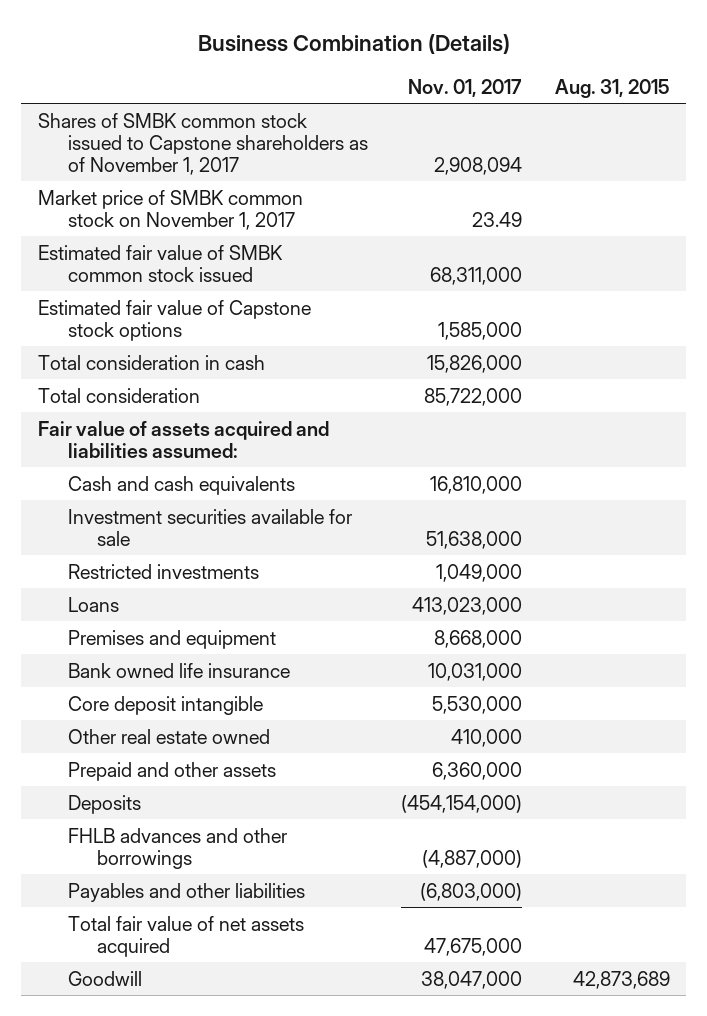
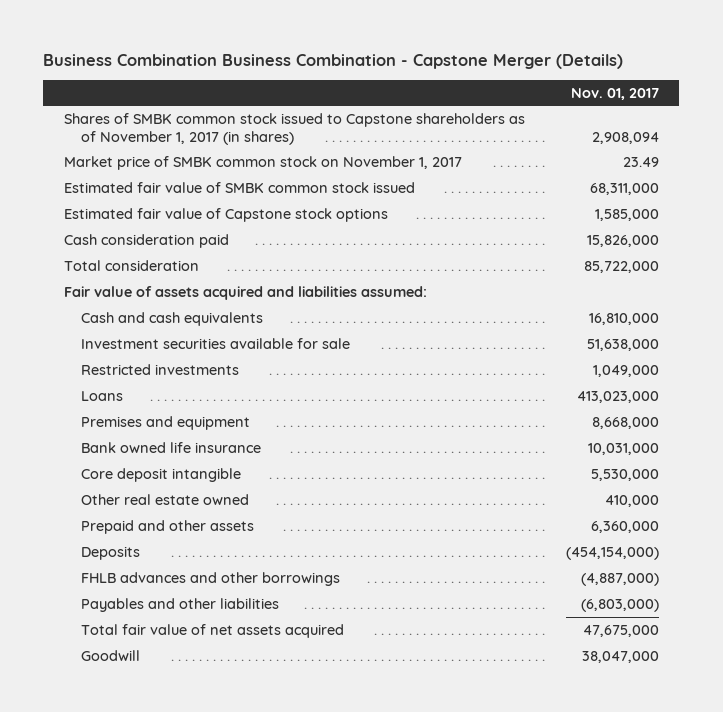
[197,34,510,55] Business Combination (Details) -> [43,53,624,69] Business Combination Business Combination - Capstone Merger (Details)
[554,78,670,98] Aug. 31, 2015 -> none
[37,112,368,175] Shares of SMBK common stock issued to Capstone shareholders as of November 1, 2017 -> [63,112,525,145] Shares of SMBK common stock issued to Capstone shareholders as of November 1, 2017 (in shares)
[37,354,265,370] Total consideration in cash -> [63,233,229,248] Cash consideration paid

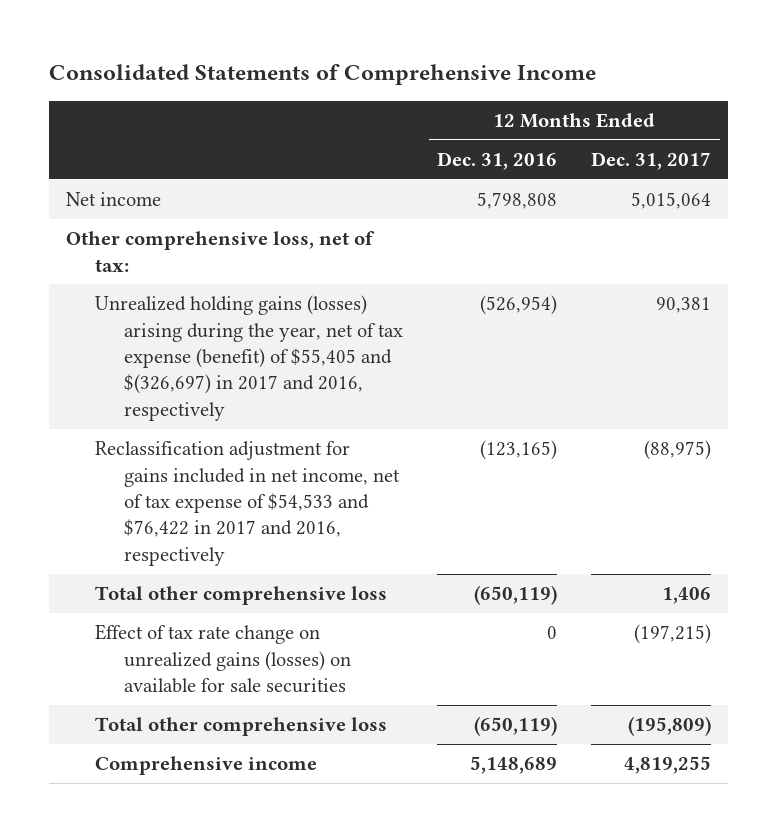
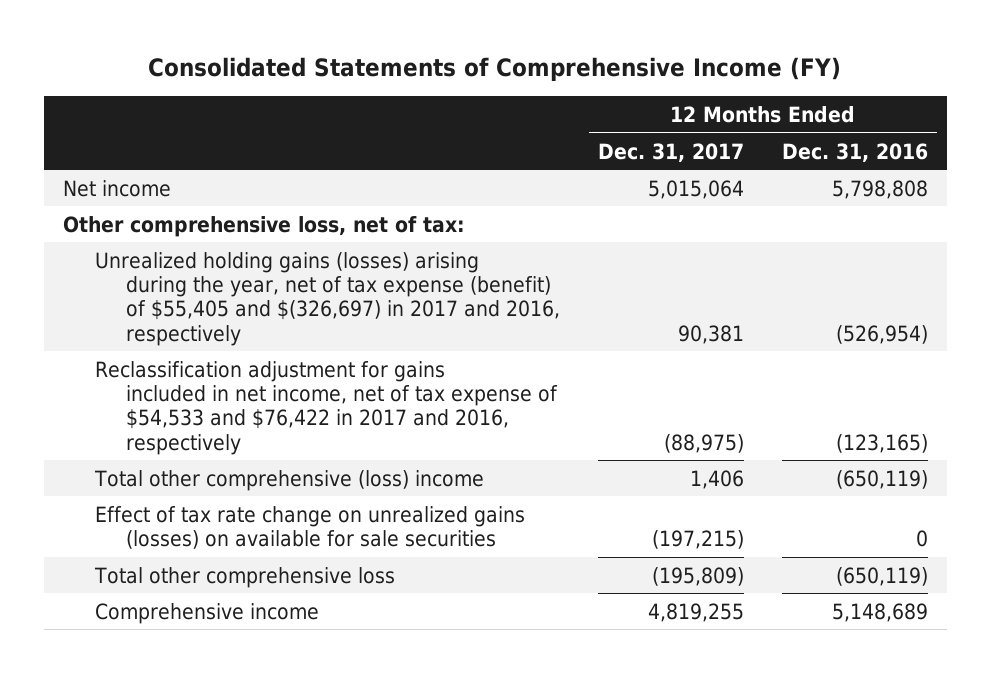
[48,64,596,86] Consolidated Statements of Comprehensive Income -> [148,56,842,81] Consolidated Statements of Comprehensive Income (FY)
[95,586,388,606] Total other comprehensive loss -> [93,469,484,491] Total other comprehensive (loss) income

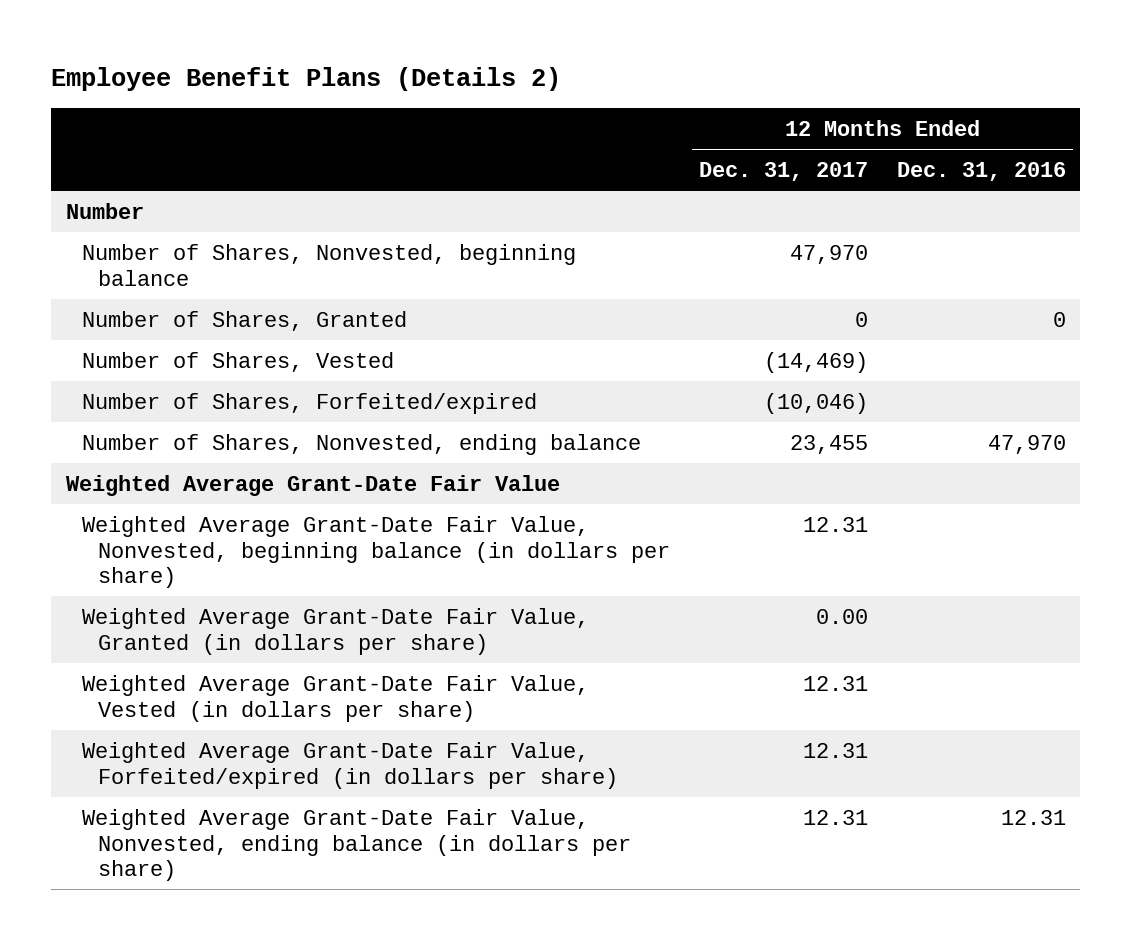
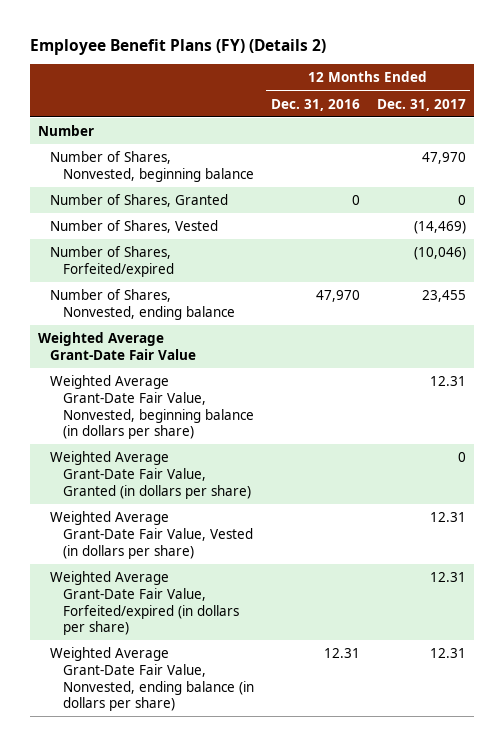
[51,66,562,91] Employee Benefit Plans (Details 2) -> [29,38,326,55] Employee Benefit Plans (FY) (Details 2)
[816,608,869,624] 0.00 -> [457,451,466,462] 0

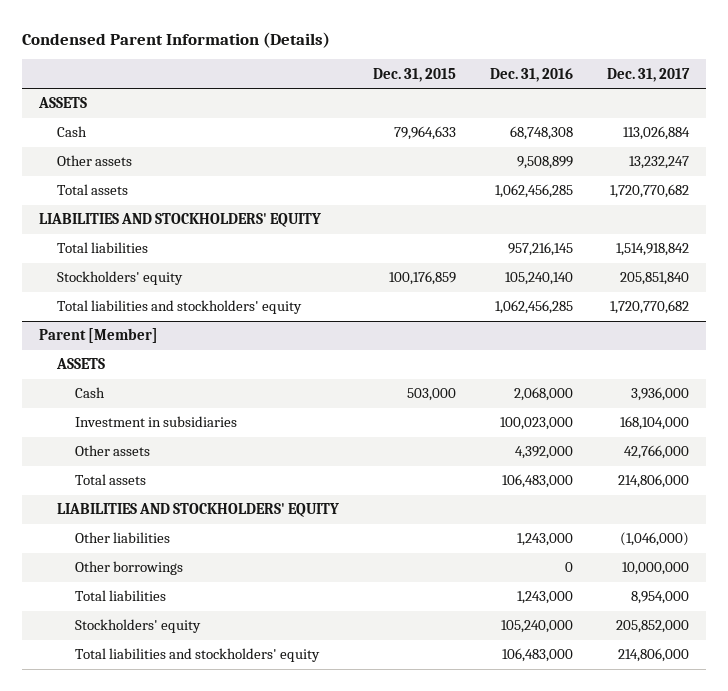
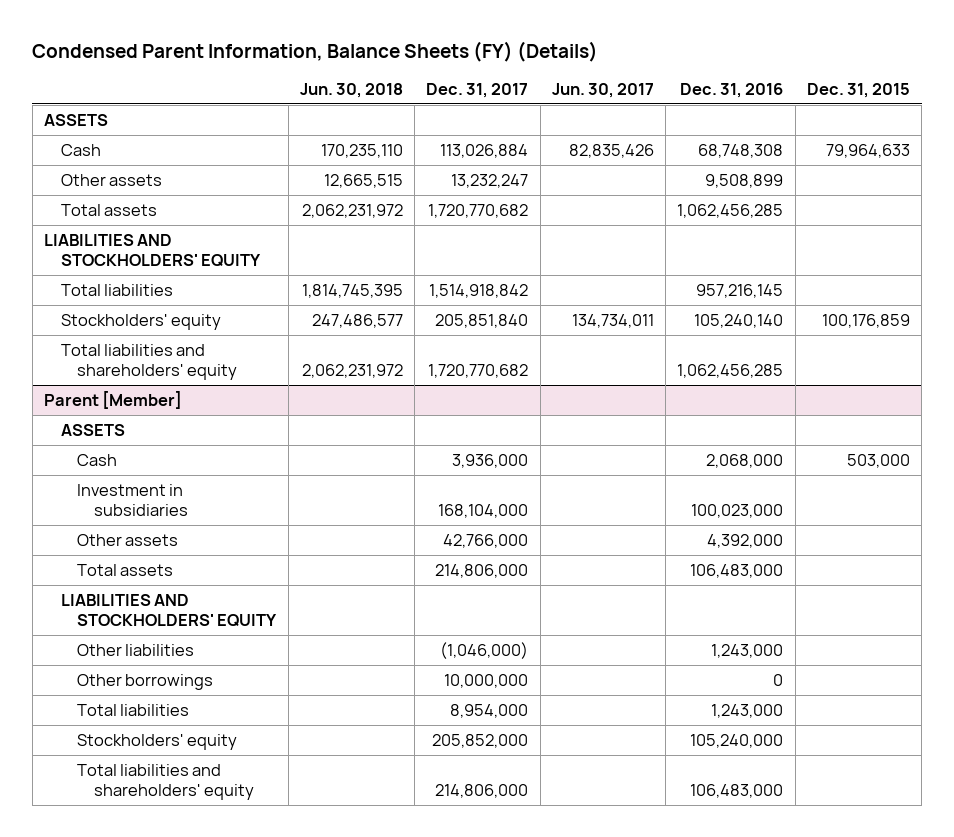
[22,31,331,48] Condensed Parent Information (Details) -> [32,40,599,62] Condensed Parent Information, Balance Sheets (FY) (Details)
none -> [299,82,403,98] Jun. 30, 2018
none -> [551,82,654,98] Jun. 30, 2017
[57,300,303,315] Total liabilities and stockholders' equity -> [60,343,238,381] Total liabilities and shareholders' equity
[75,648,321,663] Total liabilities and stockholders' equity -> [77,763,255,801] Total liabilities and shareholders' equity

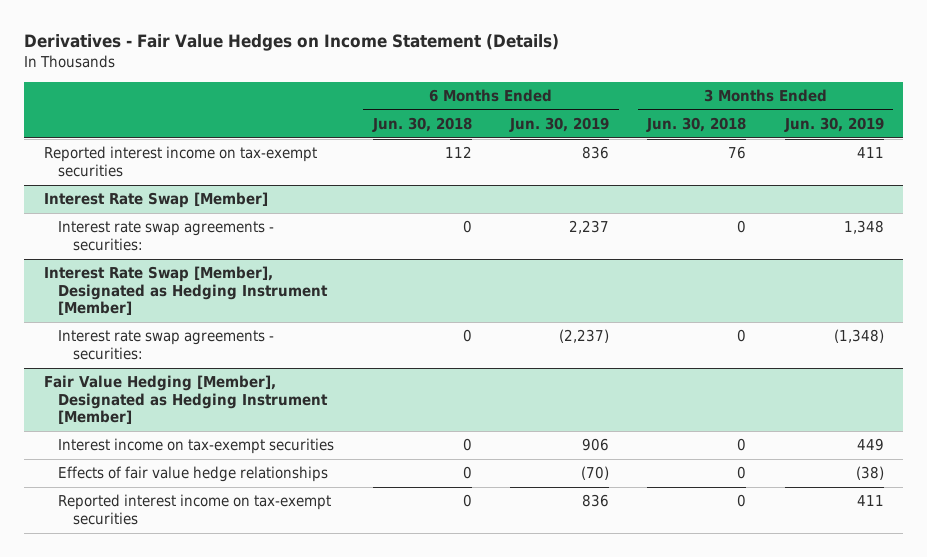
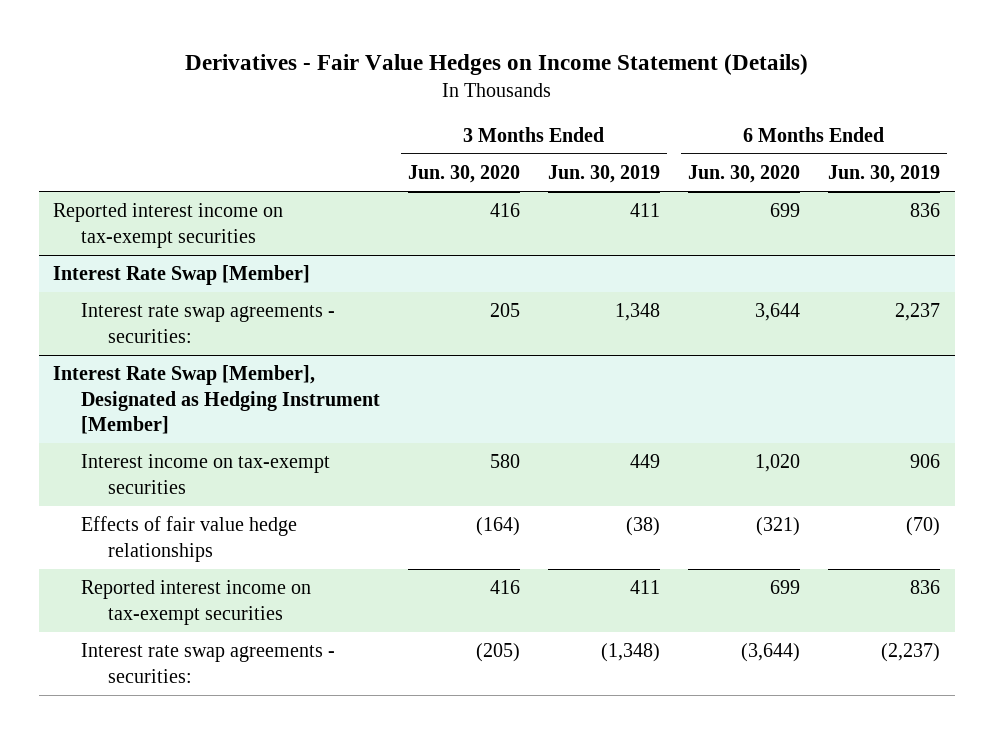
[371,117,472,133] Jun. 30, 2018 -> none
[646,117,747,133] Jun. 30, 2018 -> none
none -> [407,165,520,184] Jun. 30, 2020
none -> [688,165,801,184] Jun. 30, 2020
[43,375,329,425] Fair Value Hedging [Member], Designated as Hedging Instrument [Member] -> none
[58,330,275,360] Interest rate swap agreements - securities: -> [80,643,335,683] Interest rate swap agreements - securities:

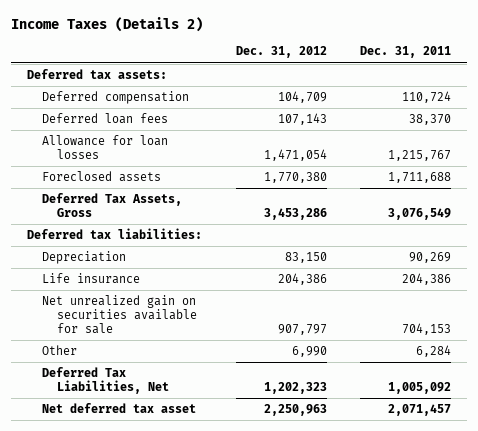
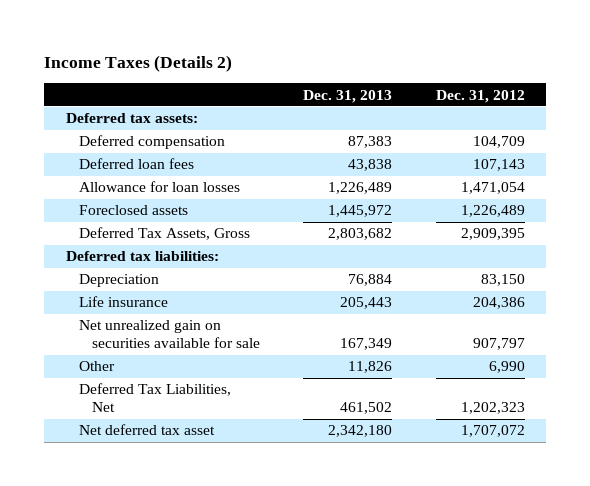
[359,46,451,59] Dec. 31, 2011 -> none
none -> [303,89,393,103] Dec. 31, 2013
[263,172,327,184] 1,770,380 -> [460,205,525,218] 1,226,489
[263,208,327,221] 3,453,286 -> [460,228,525,241] 2,909,395
[263,404,327,417] 2,250,963 -> [460,425,525,438] 1,707,072

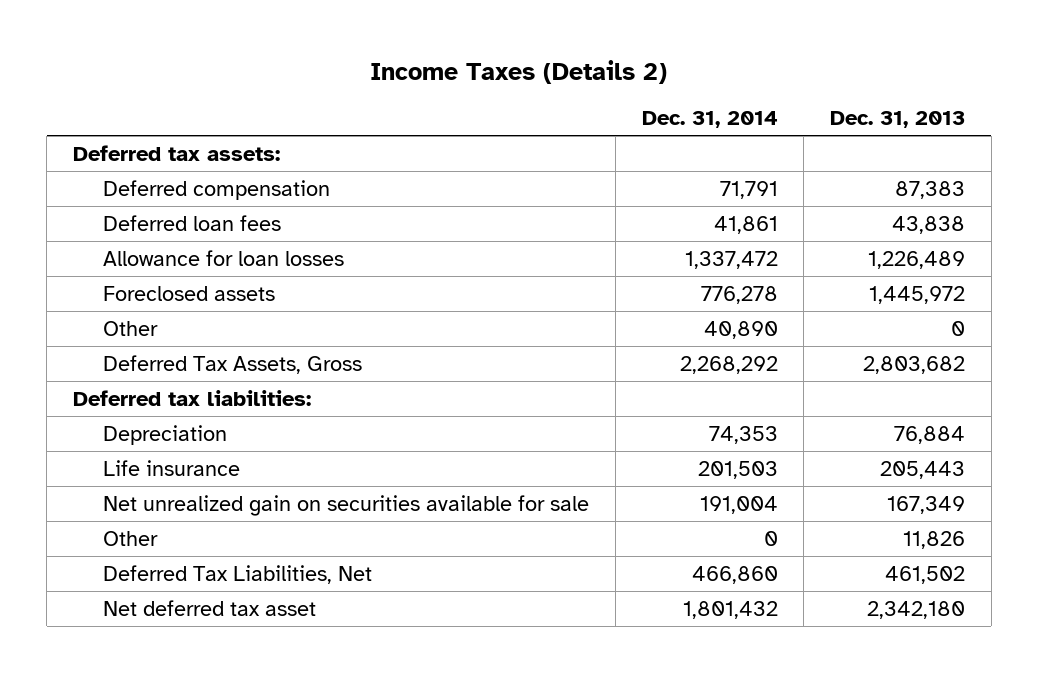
[435,89,525,103] Dec. 31, 2012 -> none
none -> [641,111,778,129] Dec. 31, 2014
none -> [103,320,159,336] Other

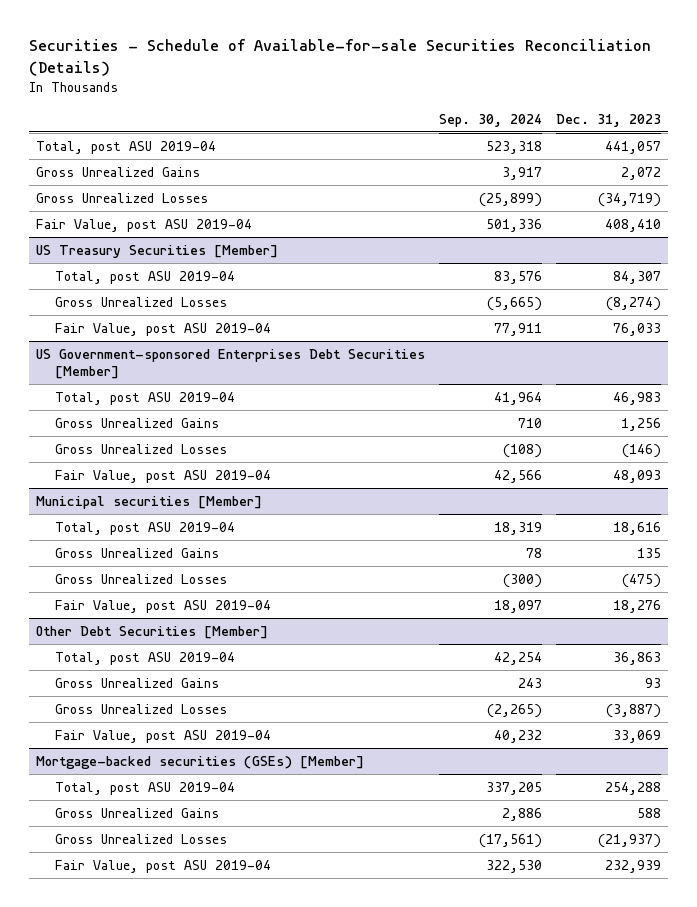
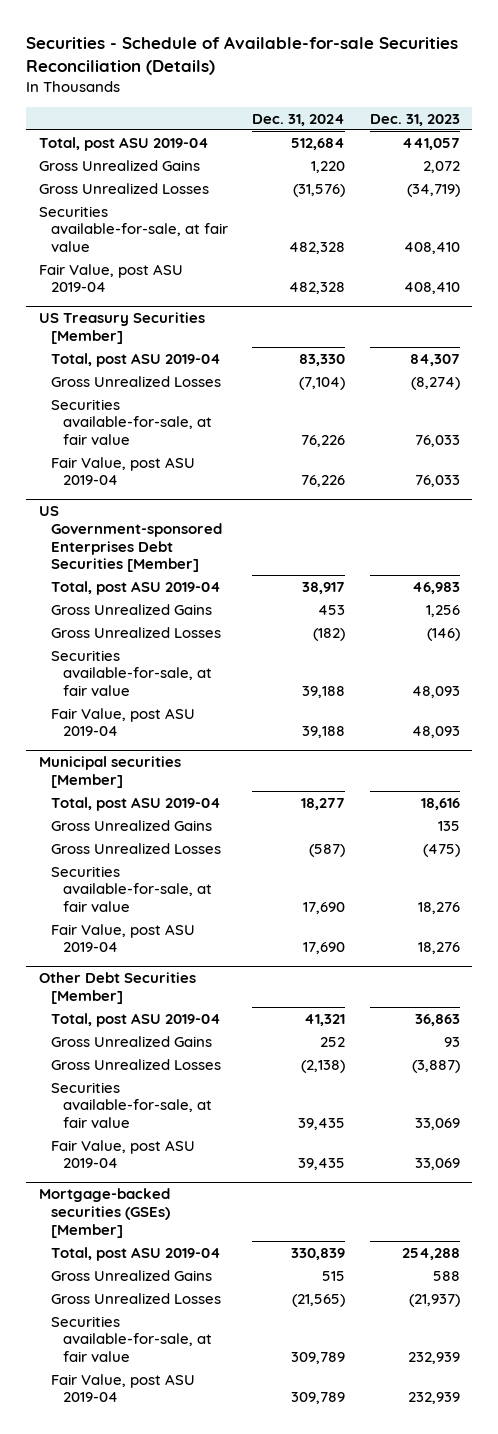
[439,113,543,127] Sep. 30, 2024 -> none
none -> [252,113,346,126] Dec. 31, 2024
none -> [38,205,228,252] Securities available-for-sale, at fair value
none -> [50,398,213,445] Securities available-for-sale, at fair value
none -> [50,649,213,696] Securities available-for-sale, at fair value
none -> [50,865,213,912] Securities available-for-sale, at fair value
none -> [50,1081,213,1128] Securities available-for-sale, at fair value
none -> [50,1315,213,1362] Securities available-for-sale, at fair value

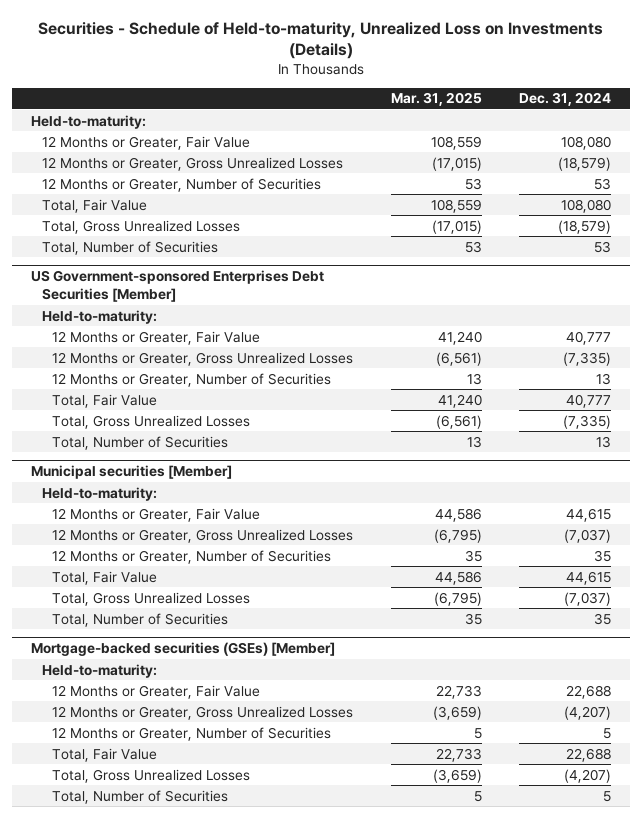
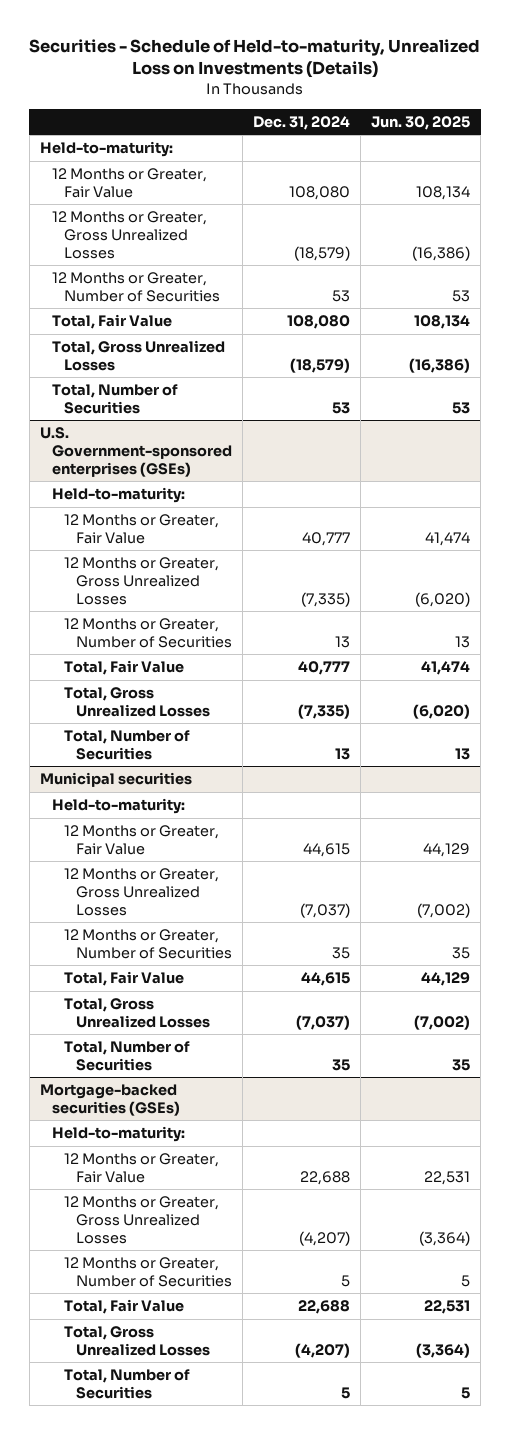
[390,92,482,107] Mar. 31, 2025 -> none
none -> [371,115,471,130] Jun. 30, 2025
[31,270,325,302] US Government-sponsored Enterprises Debt Securities [Member] -> [39,427,232,477] U.S. Government-sponsored enterprises (GSEs)
[31,465,233,480] Municipal securities [Member] -> [39,772,192,788] Municipal securities
[31,642,336,657] Mortgage-backed securities (GSEs) [Member] -> [39,1084,180,1116] Mortgage-backed securities (GSEs)

